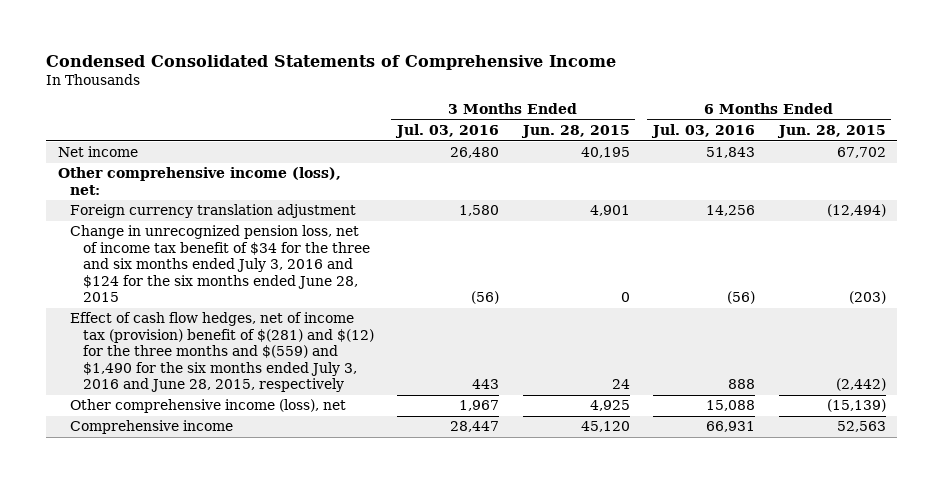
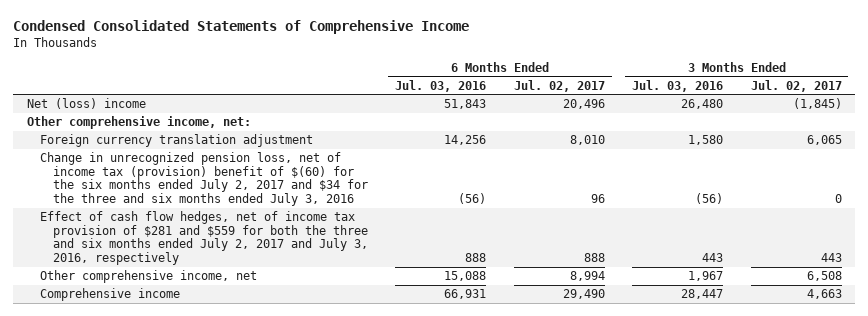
[520,125,630,139] Jun. 28, 2015 -> none
[776,125,886,139] Jun. 28, 2015 -> none
none -> [513,79,605,92] Jul. 02, 2017
none -> [750,79,842,92] Jul. 02, 2017
[57,146,138,158] Net income -> [26,98,146,110] Net (loss) income
[57,167,341,195] Other comprehensive income (loss), net: -> [26,116,251,130] Other comprehensive income, net:
[70,225,370,303] Change in unrecognized pension loss, net of income tax benefit of $34 for the three and six months ended July 3, 2016 and $124 for the six months ended June 28, 2015 -> [39,152,368,206] Change in unrecognized pension loss, net of income tax (provision) benefit of $(60) for the six months ended July 2, 2017 and $34 for the three and six months ended July 3, 2016
[70,312,374,393] Effect of cash flow hedges, net of income tax (provision) benefit of $(281) and $(12) for the three months and $(559) and $1,490 for the six months ended July 3, 2016 and June 28, 2015, respectively -> [39,211,368,265] Effect of cash flow hedges, net of income tax provision of $281 and $559 for both the three and six months ended July 2, 2017 and July 3, 2016, respectively
[70,399,347,414] Other comprehensive income (loss), net -> [39,270,257,284] Other comprehensive income, net

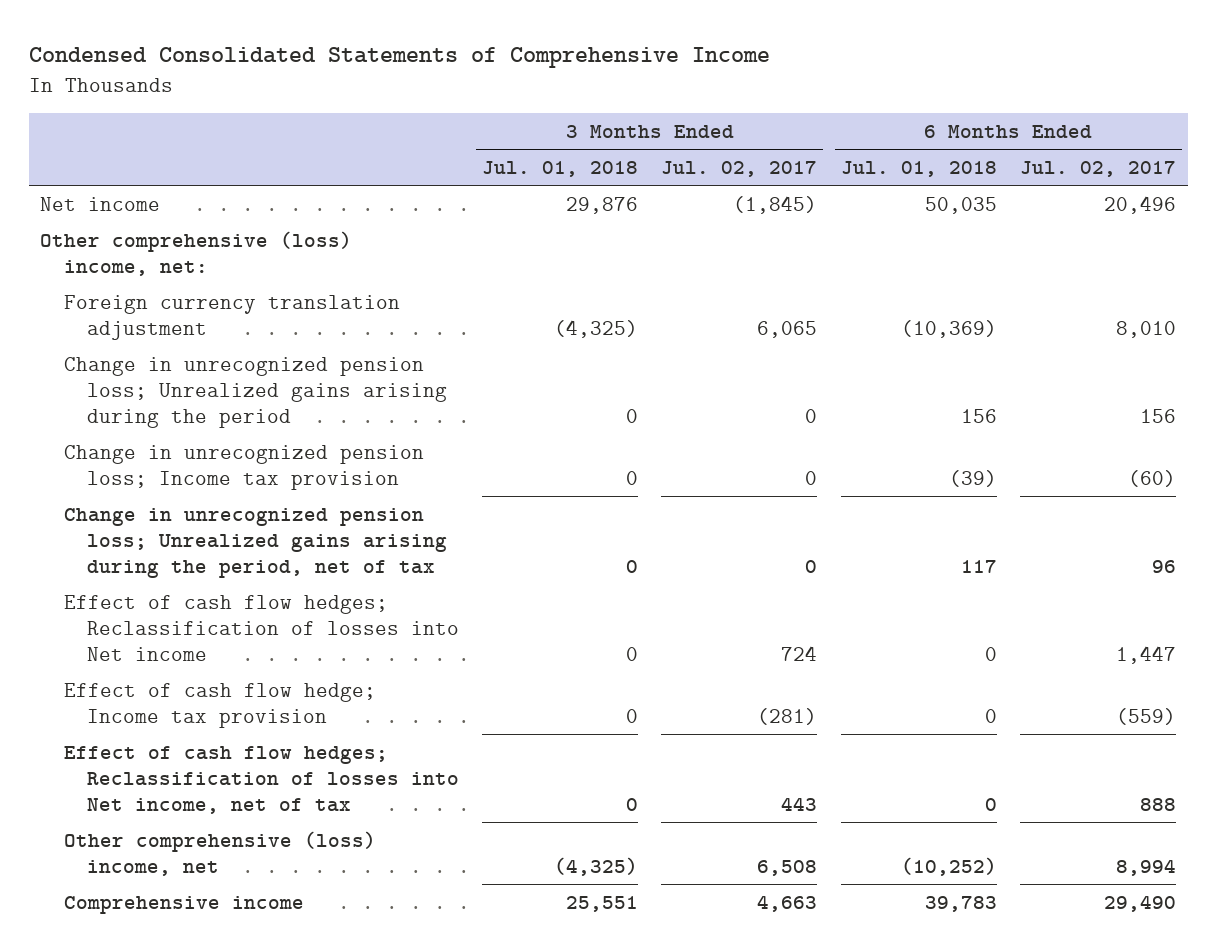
[395,79,487,92] Jul. 03, 2016 -> none
[632,79,724,92] Jul. 03, 2016 -> none
none -> [482,160,639,177] Jul. 01, 2018
none -> [840,160,997,177] Jul. 01, 2018
[26,98,146,110] Net (loss) income -> [40,196,161,211] Net income
[26,116,251,130] Other comprehensive income, net: -> [40,230,353,276] Other comprehensive (loss) income, net:
none -> [63,356,447,429] Change in unrecognized pension loss; Unrealized gains arising during the period
none -> [63,444,424,490] Change in unrecognized pension loss; Income tax provision
[39,152,368,206] Change in unrecognized pension loss, net of income tax (provision) benefit of $(60) for the six months ended July 2, 2017 and $34 for the three and six months ended July 3, 2016 -> [63,507,447,579] Change in unrecognized pension loss; Unrealized gains arising during the period, net of tax
none -> [63,594,459,662] Effect of cash flow hedges; Reclassification of losses into Net income
none -> [63,682,376,728] Effect of cash flow hedge; Income tax provision
[39,211,368,265] Effect of cash flow hedges, net of income tax provision of $281 and $559 for both the three and six months ended July 2, 2017 and July 3, 2016, respectively -> [63,745,459,815] Effect of cash flow hedges; Reclassification of losses into Net income, net of tax
[39,270,257,284] Other comprehensive income, net -> [63,830,376,876] Other comprehensive (loss) income, net

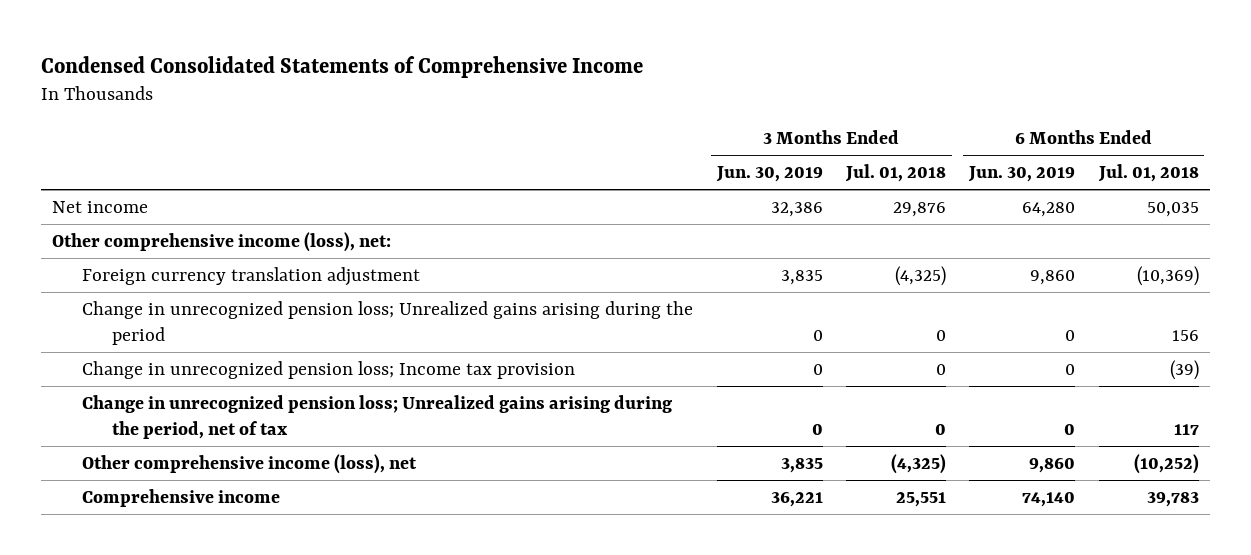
[661,160,818,177] Jul. 02, 2017 -> none
[1020,160,1177,177] Jul. 02, 2017 -> none
none -> [715,166,823,183] Jun. 30, 2019
none -> [968,166,1076,183] Jun. 30, 2019
[40,230,353,276] Other comprehensive (loss) income, net: -> [52,231,392,252] Other comprehensive income (loss), net:
[63,594,459,662] Effect of cash flow hedges; Reclassification of losses into Net income -> none
[63,682,376,728] Effect of cash flow hedge; Income tax provision -> none
[63,745,459,815] Effect of cash flow hedges; Reclassification of losses into Net income, net of tax -> none
[63,830,376,876] Other comprehensive (loss) income, net -> [82,453,418,474] Other comprehensive income (loss), net

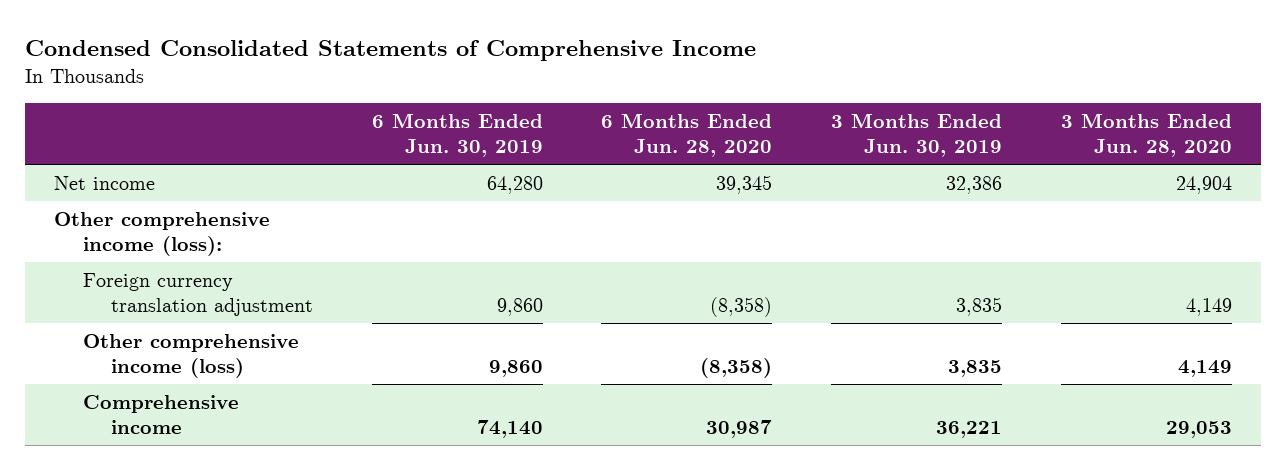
[844,164,946,183] Jul. 01, 2018 -> none
[1097,164,1199,183] Jul. 01, 2018 -> none
none -> [601,113,773,158] 6 Months Ended Jun. 28, 2020
none -> [1060,113,1232,158] 3 Months Ended Jun. 28, 2020
[52,231,392,252] Other comprehensive income (loss), net: -> [54,211,271,256] Other comprehensive income (loss):
[82,300,694,346] Change in unrecognized pension loss; Unrealized gains arising during the period -> none
[82,360,576,379] Change in unrecognized pension loss; Income tax provision -> none
[82,394,673,440] Change in unrecognized pension loss; Unrealized gains arising during the period, net of tax -> none
[82,453,418,474] Other comprehensive income (loss), net -> [82,333,299,378] Other comprehensive income (loss)

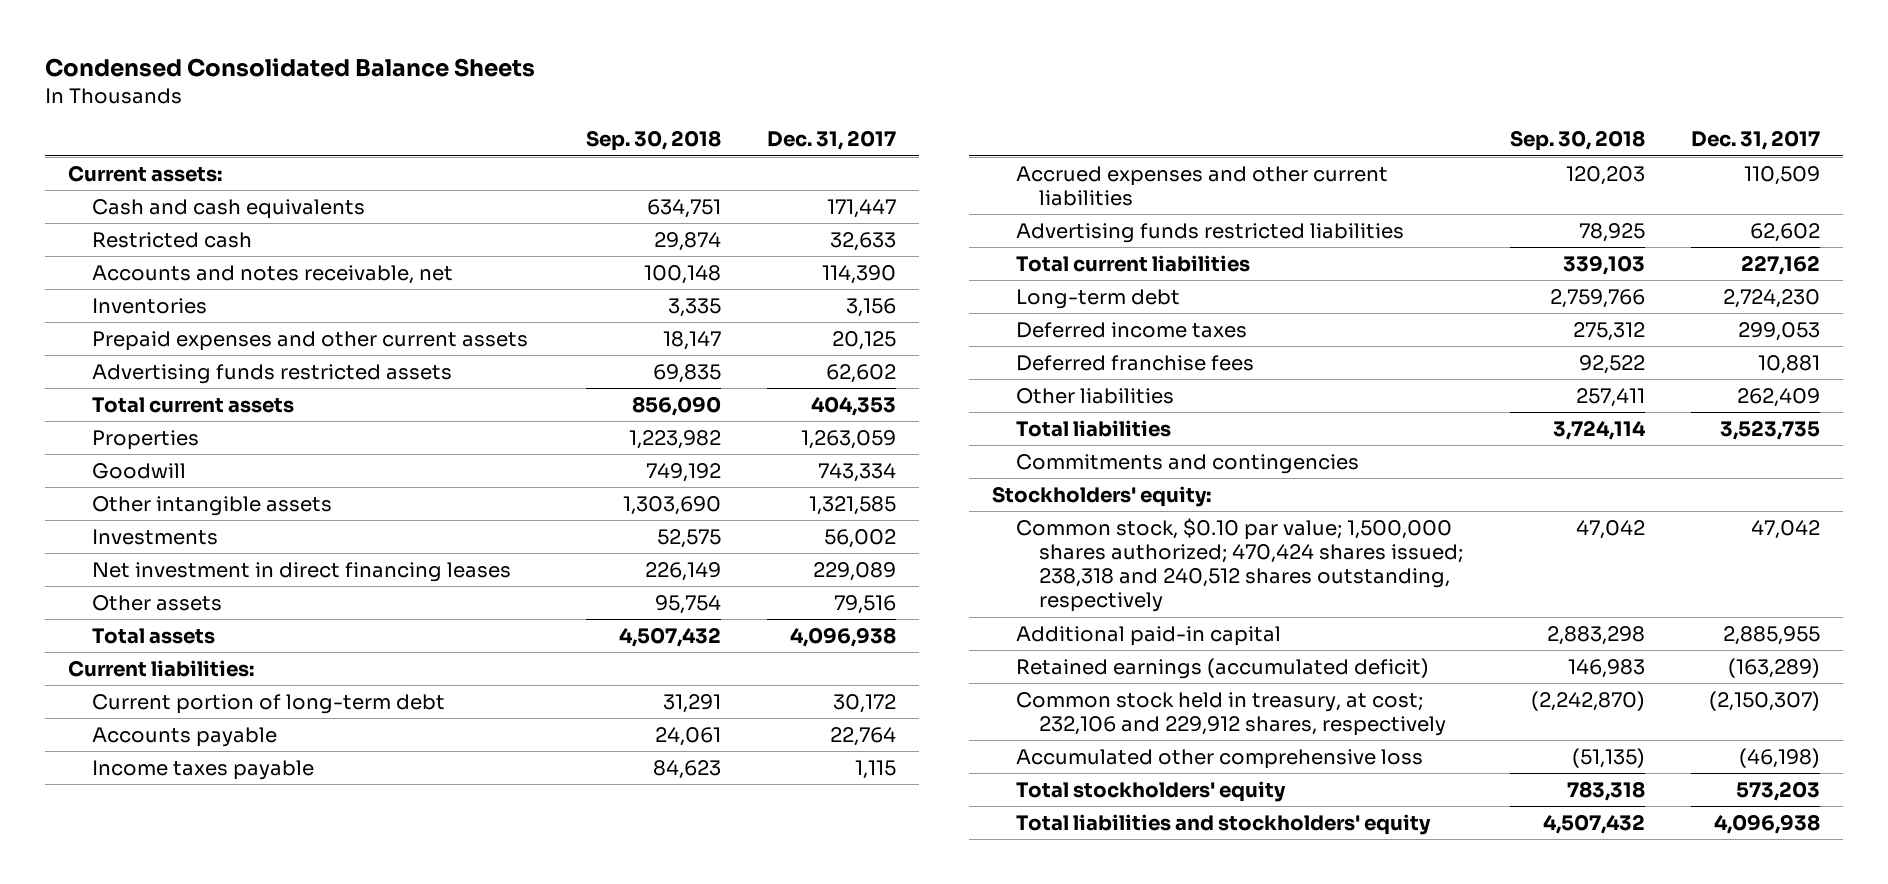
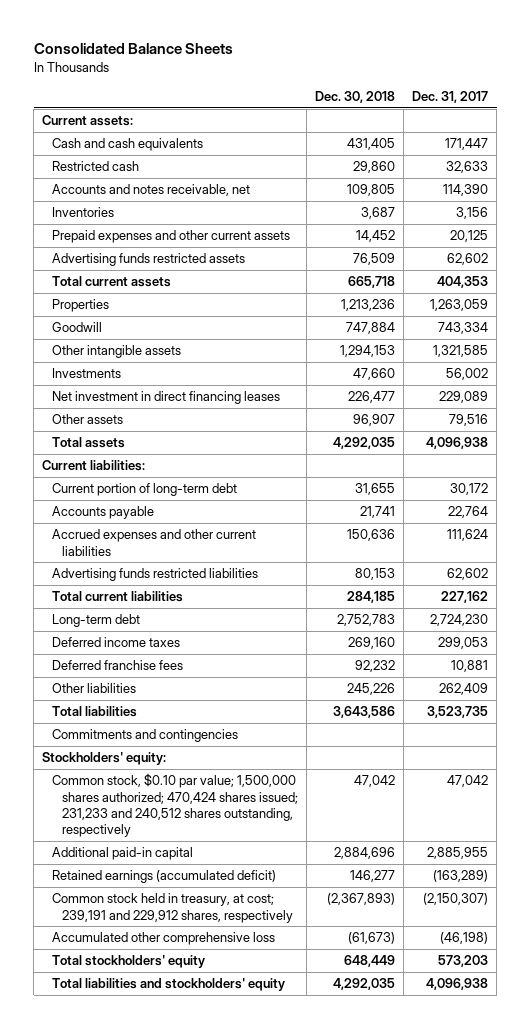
[44,57,535,77] Condensed Consolidated Balance Sheets -> [33,43,233,55] Consolidated Balance Sheets
[585,130,721,152] Sep. 30, 2018 -> none
none -> [314,91,395,104] Dec. 30, 2018
[91,759,314,780] Income taxes payable -> none
[1743,165,1820,185] 110,509 -> [447,529,489,542] 111,624
[1015,517,1464,613] Common stock, $0.10 par value; 1,500,000 shares authorized; 470,424 shares issued; 238,318 and 240,512 shares outstanding, respectively -> [51,773,298,838] Common stock, $0.10 par value; 1,500,000 shares authorized; 470,424 shares issued; 231,233 and 240,512 shares outstanding, respectively
[1015,691,1447,736] Common stock held in treasury, at cost; 232,106 and 229,912 shares, respectively -> [51,893,293,923] Common stock held in treasury, at cost; 239,191 and 229,912 shares, respectively

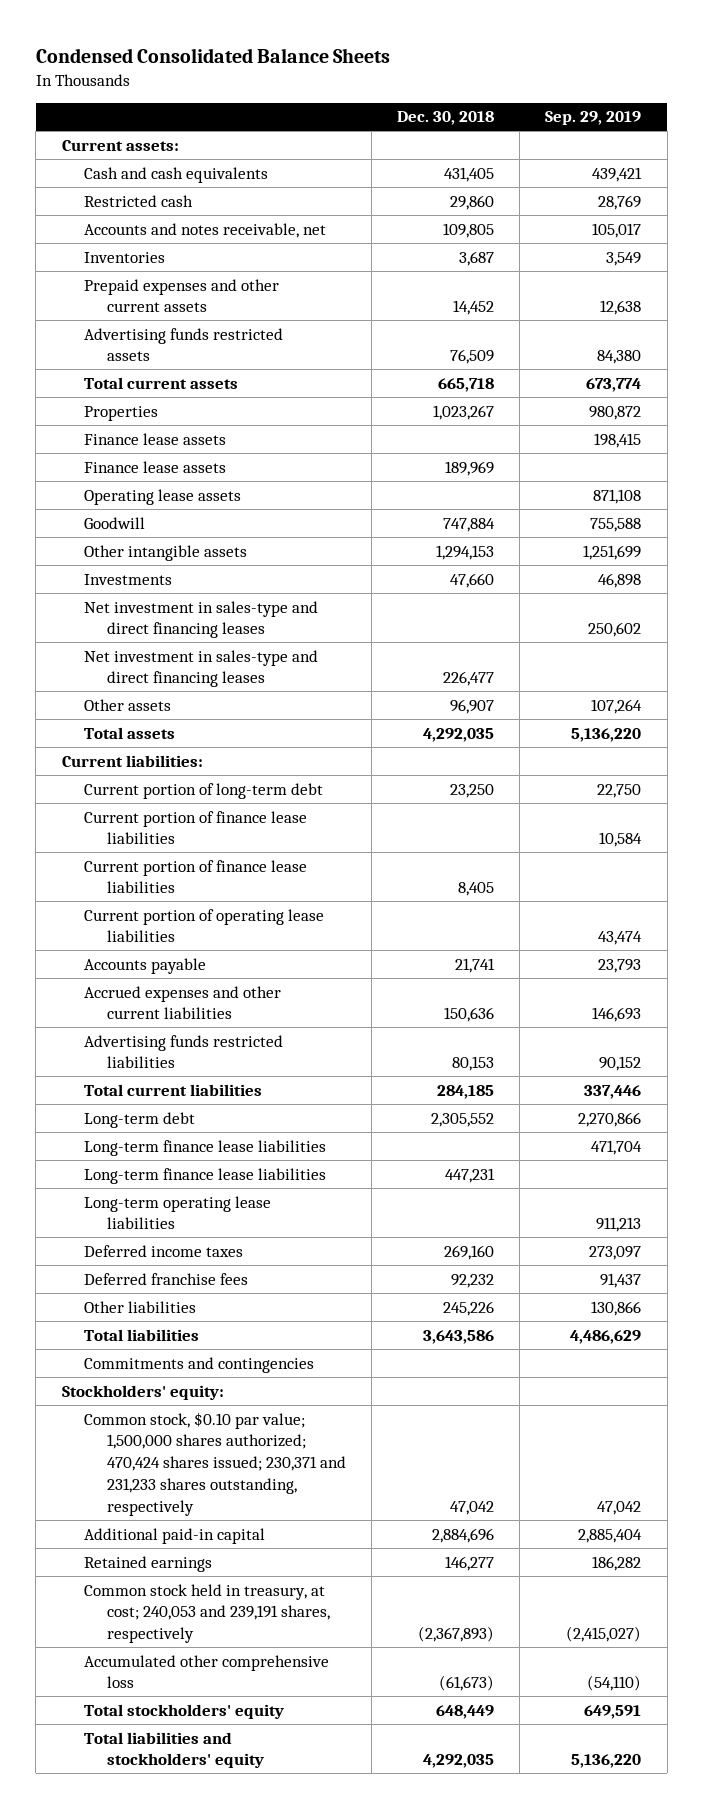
[33,43,233,55] Consolidated Balance Sheets -> [35,47,390,63] Condensed Consolidated Balance Sheets
[412,91,489,104] Dec. 31, 2017 -> none
none -> [545,111,642,126] Sep. 29, 2019
[340,299,395,312] 1,213,236 -> [433,404,495,420] 1,023,267
none -> [84,432,227,445] Finance lease assets
none -> [84,460,227,473] Finance lease assets
none -> [84,488,242,505] Operating lease assets
none -> [84,600,319,639] Net investment in sales-type and direct financing leases
[51,391,280,405] Net investment in direct financing leases -> [84,649,319,688] Net investment in sales-type and direct financing leases
[354,483,395,496] 31,655 -> [450,783,495,798] 23,250
none -> [84,810,308,845] Current portion of finance lease liabilities
none -> [84,859,308,894] Current portion of finance lease liabilities
none -> [84,908,325,943] Current portion of operating lease liabilities
[336,614,395,627] 2,752,783 -> [431,1112,495,1127] 2,305,552
none -> [84,1139,327,1156] Long-term finance lease liabilities
none -> [84,1167,327,1184] Long-term finance lease liabilities
none -> [84,1195,272,1230] Long-term operating lease liabilities
[51,773,298,838] Common stock, $0.10 par value; 1,500,000 shares authorized; 470,424 shares issued; 231,233 and 240,512 shares outstanding, respectively -> [84,1411,346,1516] Common stock, $0.10 par value; 1,500,000 shares authorized; 470,424 shares issued; 230,371 and 231,233 shares outstanding, respectively
[51,870,276,884] Retained earnings (accumulated deficit) -> [84,1555,213,1572] Retained earnings
[51,893,293,923] Common stock held in treasury, at cost; 239,191 and 229,912 shares, respectively -> [84,1583,330,1644] Common stock held in treasury, at cost; 240,053 and 239,191 shares, respectively

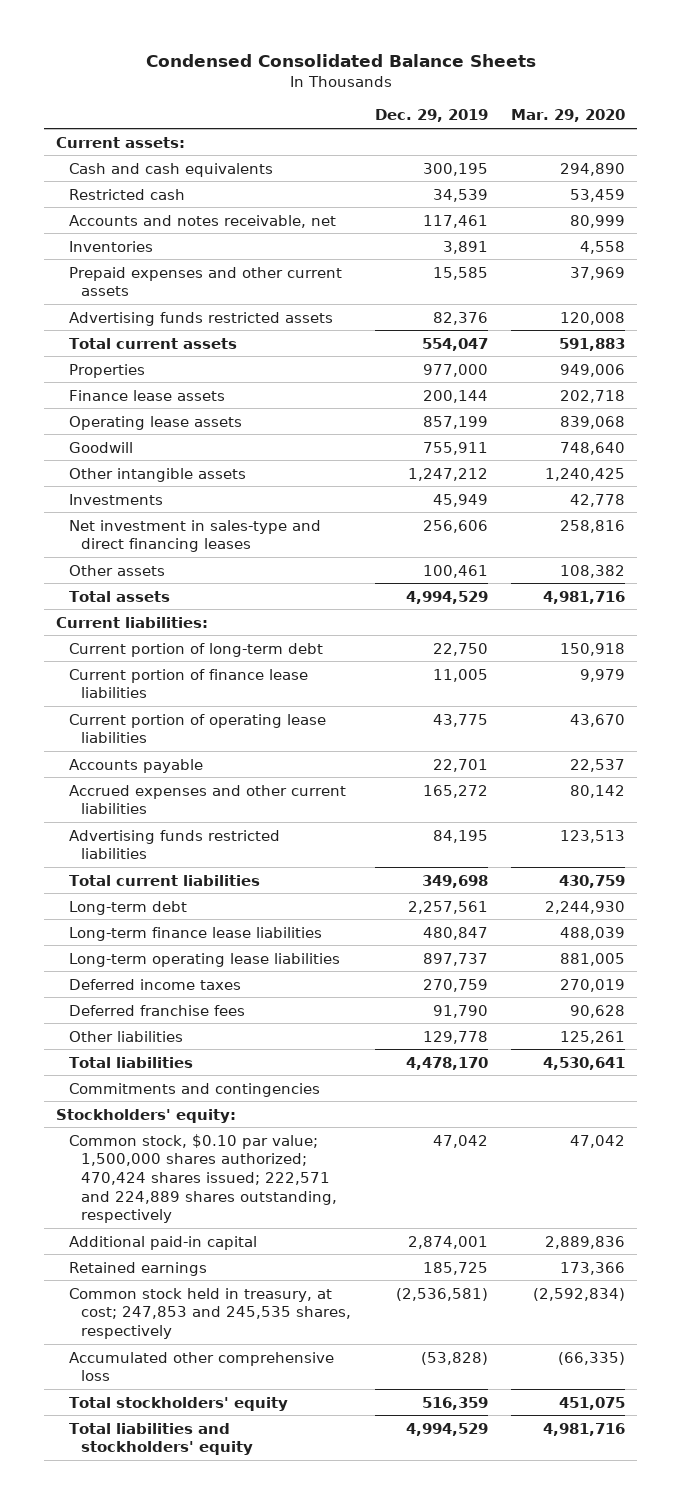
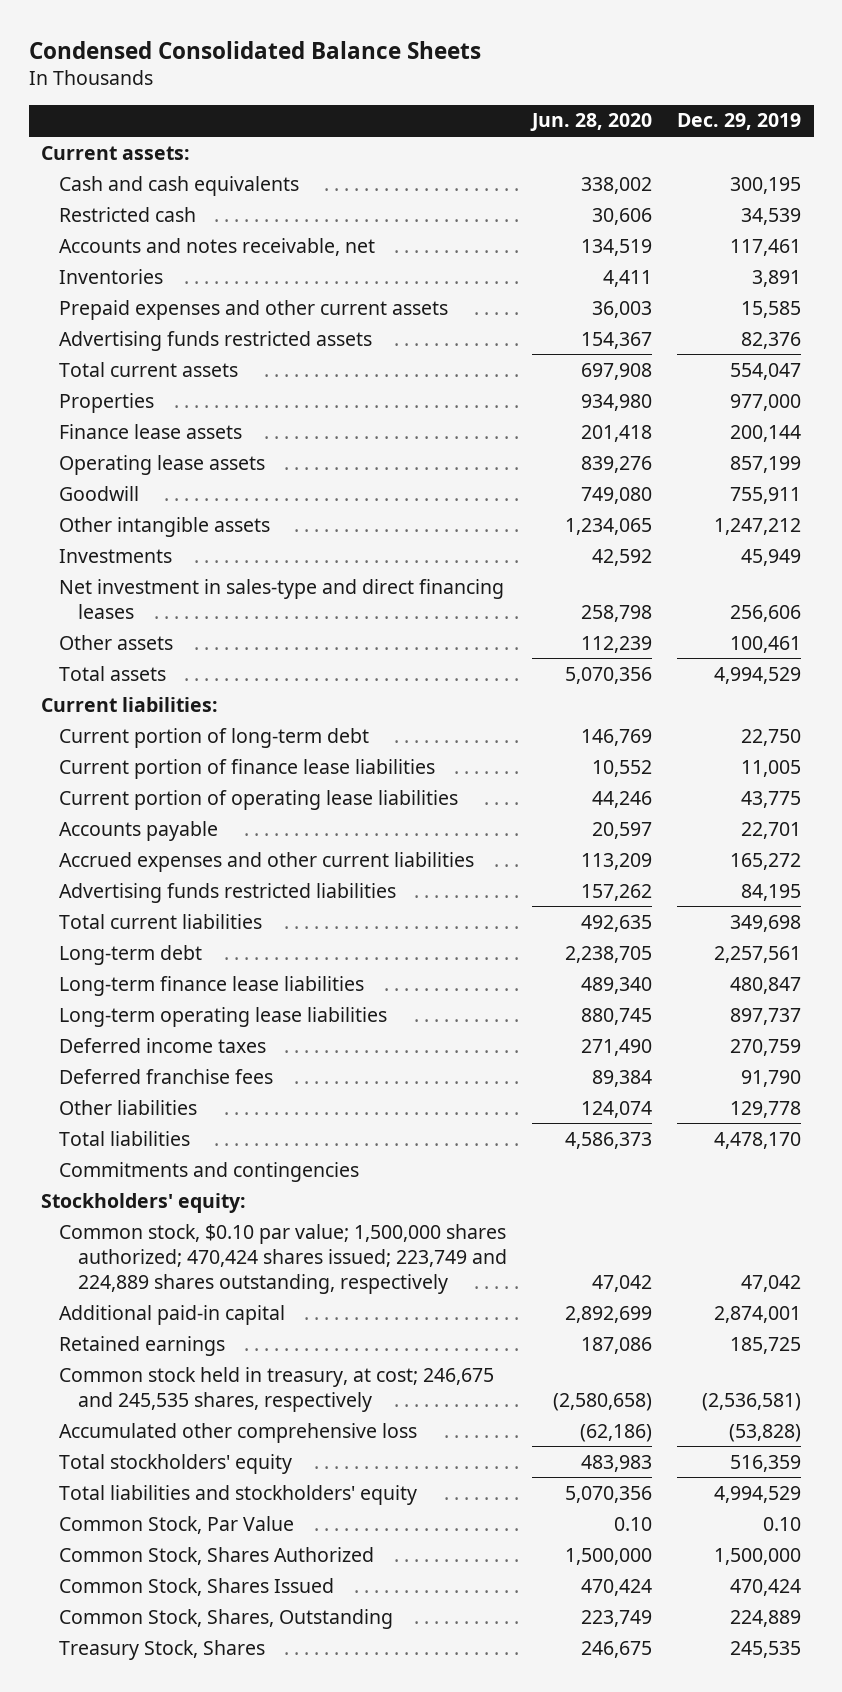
[511,109,626,123] Mar. 29, 2020 -> none
none -> [529,113,652,132] Jun. 28, 2020
[68,1133,338,1224] Common stock, $0.10 par value; 1,500,000 shares authorized; 470,424 shares issued; 222,571 and 224,889 shares outstanding, respectively -> [59,1223,507,1294] Common stock, $0.10 par value; 1,500,000 shares authorized; 470,424 shares issued; 223,749 and 224,889 shares outstanding, respectively
[68,1287,352,1339] Common stock held in treasury, at cost; 247,853 and 245,535 shares, respectively -> [59,1366,495,1412] Common stock held in treasury, at cost; 246,675 and 245,535 shares, respectively
none -> [59,1515,295,1534] Common Stock, Par Value
none -> [59,1546,375,1565] Common Stock, Shares Authorized
none -> [59,1577,335,1596] Common Stock, Shares Issued
none -> [59,1608,394,1629] Common Stock, Shares, Outstanding
none -> [59,1639,266,1660] Treasury Stock, Shares

